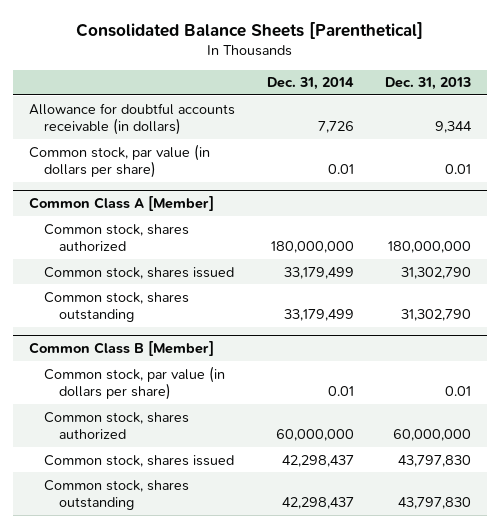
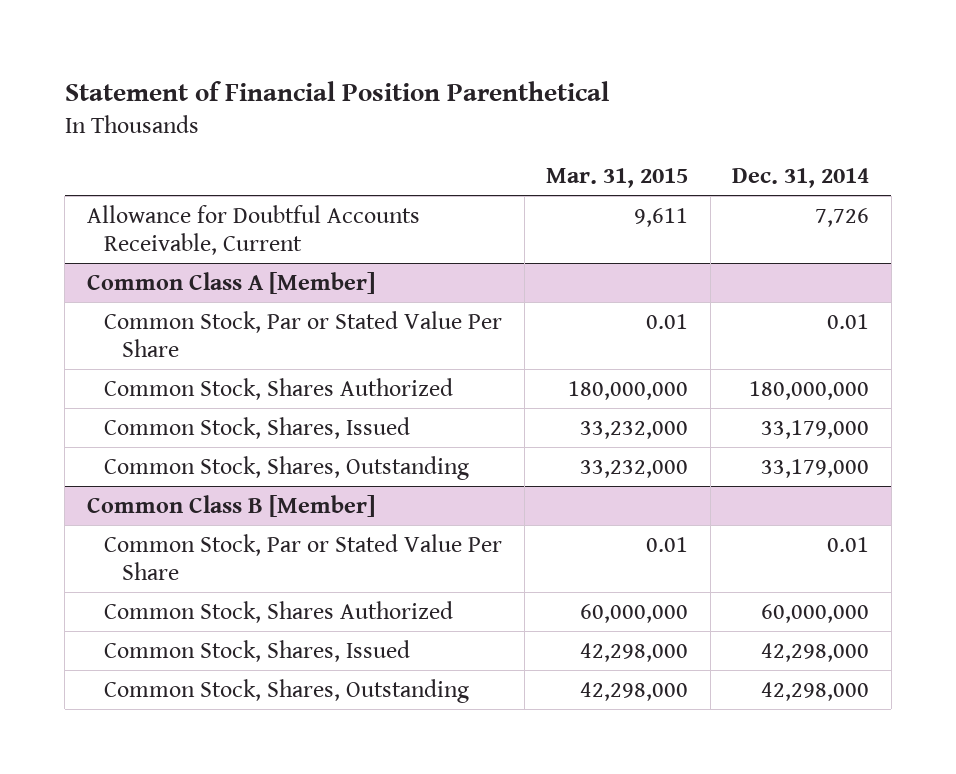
[76,21,424,39] Consolidated Balance Sheets [Parenthetical] -> [64,81,609,102] Statement of Financial Position Parenthetical
[385,77,472,91] Dec. 31, 2013 -> none
none -> [546,167,689,188] Mar. 31, 2015
[28,143,210,179] Common stock, par value (in dollars per share) -> none
[28,102,235,136] Allowance for doubtful accounts receivable (in dollars) -> [86,204,420,255] Allowance for Doubtful Accounts Receivable, Current
none -> [104,310,503,357] Common Stock, Par or Stated Value Per Share
[43,223,189,252] Common stock, shares authorized -> [104,377,454,400] Common Stock, Shares Authorized
[43,266,234,279] Common stock, shares issued -> [104,416,411,439] Common Stock, Shares, Issued
[283,266,354,279] 33,179,499 -> [761,419,870,439] 33,179,000
[43,291,189,323] Common stock, shares outstanding -> [104,455,470,480] Common Stock, Shares, Outstanding
[283,309,354,322] 33,179,499 -> [761,458,870,478] 33,179,000
[43,365,225,401] Common stock, par value (in dollars per share) -> [104,533,503,580] Common Stock, Par or Stated Value Per Share
[43,411,189,440] Common stock, shares authorized -> [104,600,454,623] Common Stock, Shares Authorized
[43,454,234,467] Common stock, shares issued -> [104,639,411,662] Common Stock, Shares, Issued
[281,454,354,467] 42,298,437 -> [761,642,870,662] 42,298,000
[43,479,189,511] Common stock, shares outstanding -> [104,678,470,703] Common Stock, Shares, Outstanding
[281,497,354,510] 42,298,437 -> [761,681,870,701] 42,298,000

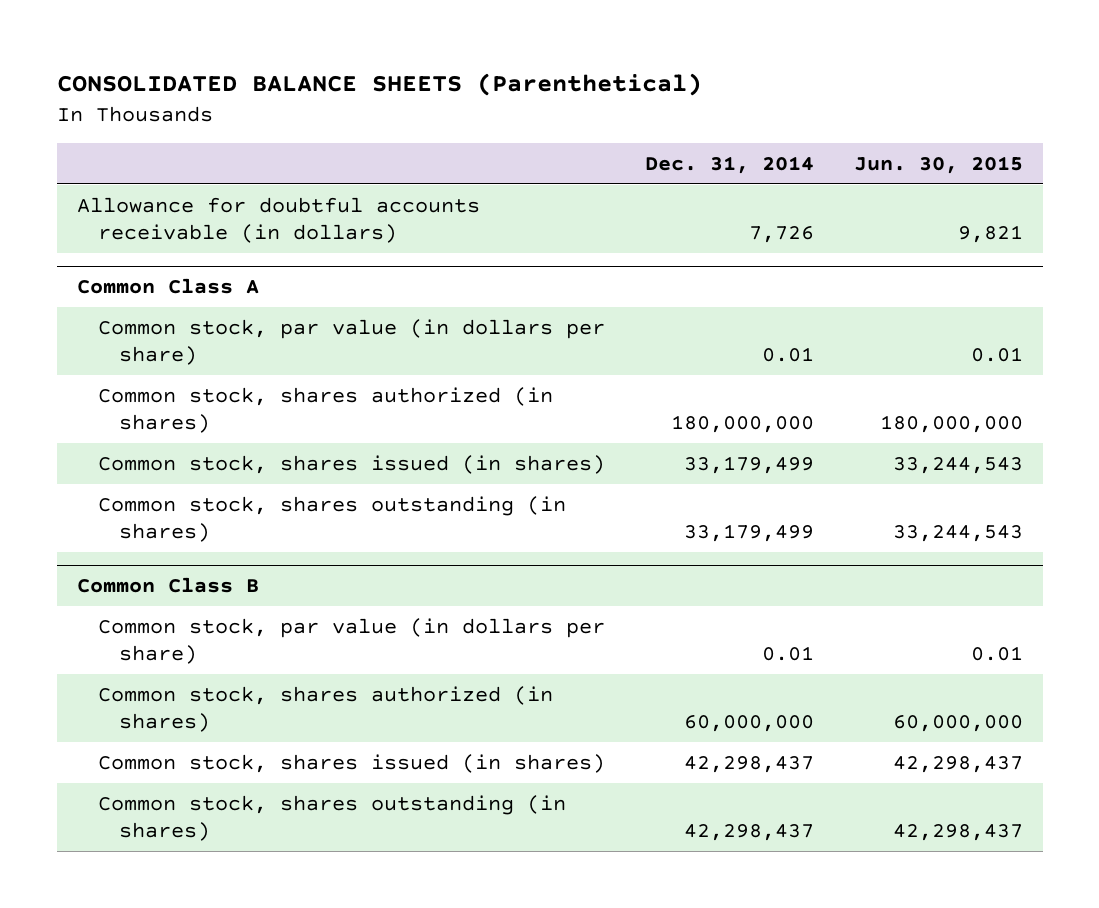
[64,81,609,102] Statement of Financial Position Parenthetical -> [56,73,702,97] CONSOLIDATED BALANCE SHEETS (Parenthetical)
[546,167,689,188] Mar. 31, 2015 -> none
none -> [853,156,1023,175] Jun. 30, 2015
[86,204,420,255] Allowance for Doubtful Accounts Receivable, Current -> [76,196,480,243] Allowance for doubtful accounts receivable (in dollars)
[86,271,375,294] Common Class A [Member] -> [76,278,259,295] Common Class A
[104,310,503,357] Common Stock, Par or Stated Value Per Share -> [97,318,605,365] Common stock, par value (in dollars per share)
[104,377,454,400] Common Stock, Shares Authorized -> [97,386,553,433] Common stock, shares authorized (in shares)
[104,416,411,439] Common Stock, Shares, Issued -> [97,454,605,474] Common stock, shares issued (in shares)
[761,419,870,439] 33,179,000 -> [683,455,814,474] 33,179,499
[104,455,470,480] Common Stock, Shares, Outstanding -> [97,495,566,542] Common stock, shares outstanding (in shares)
[761,458,870,478] 33,179,000 -> [683,523,814,542] 33,179,499
[86,494,375,517] Common Class B [Member] -> [76,577,259,594] Common Class B
[104,533,503,580] Common Stock, Par or Stated Value Per Share -> [97,617,605,664] Common stock, par value (in dollars per share)
[104,600,454,623] Common Stock, Shares Authorized -> [97,685,553,732] Common stock, shares authorized (in shares)
[104,639,411,662] Common Stock, Shares, Issued -> [97,753,605,773] Common stock, shares issued (in shares)
[761,642,870,662] 42,298,000 -> [683,755,814,773] 42,298,437
[104,678,470,703] Common Stock, Shares, Outstanding -> [97,794,566,841] Common stock, shares outstanding (in shares)
[761,681,870,701] 42,298,000 -> [683,823,814,841] 42,298,437

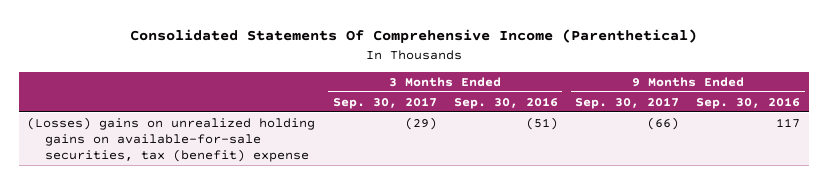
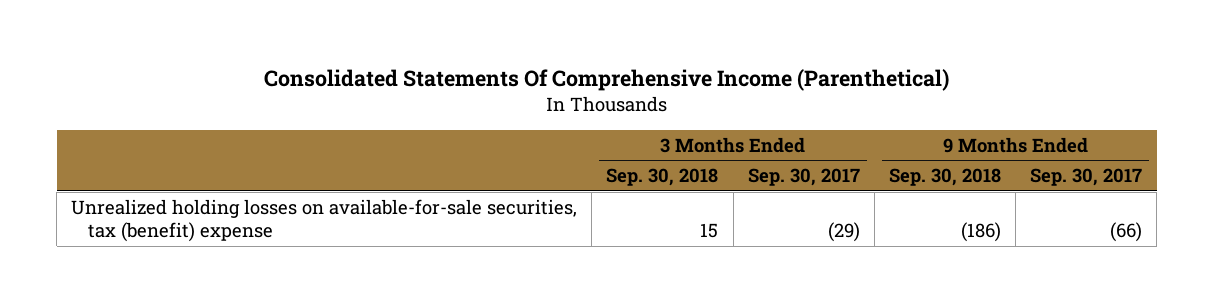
[453,96,558,109] Sep. 30, 2016 -> none
[696,96,801,109] Sep. 30, 2016 -> none
none -> [606,168,719,187] Sep. 30, 2018
none -> [888,168,1001,187] Sep. 30, 2018
[27,116,316,163] (Losses) gains on unrealized holding gains on available-for-sale securities, tax (benefit) expense -> [71,199,578,243] Unrealized holding losses on available-for-sale securities, tax (benefit) expense

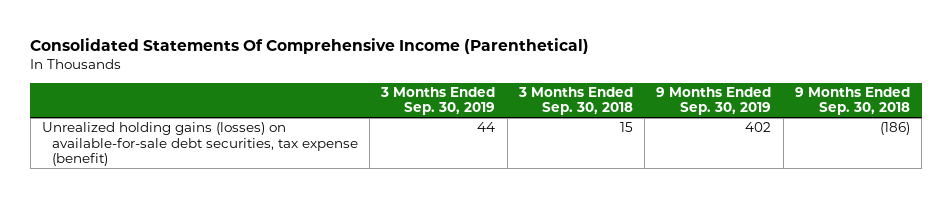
[747,168,860,187] Sep. 30, 2017 -> none
[1030,168,1143,187] Sep. 30, 2017 -> none
none -> [380,86,496,116] 3 Months Ended Sep. 30, 2019
none -> [656,86,772,116] 9 Months Ended Sep. 30, 2019
[71,199,578,243] Unrealized holding losses on available-for-sale securities, tax (benefit) expense -> [42,122,358,167] Unrealized holding gains (losses) on available-for-sale debt securities, tax expense (benefit)

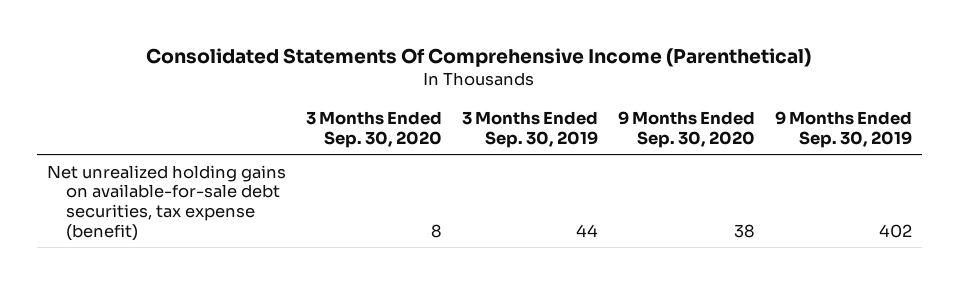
[517,86,633,116] 3 Months Ended Sep. 30, 2018 -> none
[794,86,910,116] 9 Months Ended Sep. 30, 2018 -> none
none -> [305,111,442,149] 3 Months Ended Sep. 30, 2020
none -> [617,111,755,149] 9 Months Ended Sep. 30, 2020
[42,122,358,167] Unrealized holding gains (losses) on available-for-sale debt securities, tax expense (benefit) -> [46,164,286,241] Net unrealized holding gains on available-for-sale debt securities, tax expense (benefit)

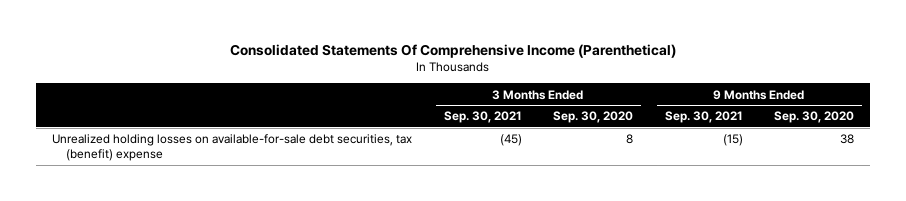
[461,111,598,149] 3 Months Ended Sep. 30, 2019 -> none
[774,111,912,149] 9 Months Ended Sep. 30, 2019 -> none
none -> [443,111,522,124] Sep. 30, 2021
none -> [664,111,743,124] Sep. 30, 2021
[46,164,286,241] Net unrealized holding gains on available-for-sale debt securities, tax expense (benefit) -> [52,134,413,162] Unrealized holding losses on available-for-sale debt securities, tax (benefit) expense

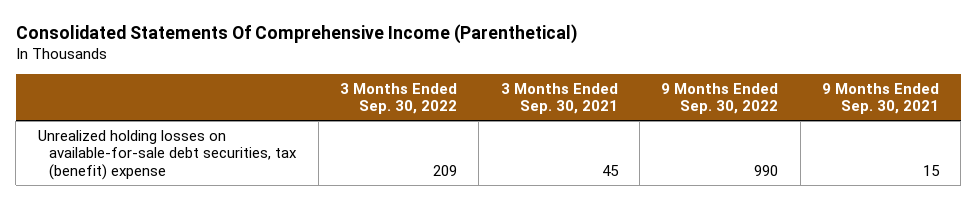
[553,111,634,124] Sep. 30, 2020 -> none
[774,111,855,124] Sep. 30, 2020 -> none
none -> [339,82,457,115] 3 Months Ended Sep. 30, 2022
none -> [661,82,779,115] 9 Months Ended Sep. 30, 2022
[499,134,522,147] (45) -> [601,164,619,176] 45
[722,134,743,147] (15) -> [923,164,941,176] 15

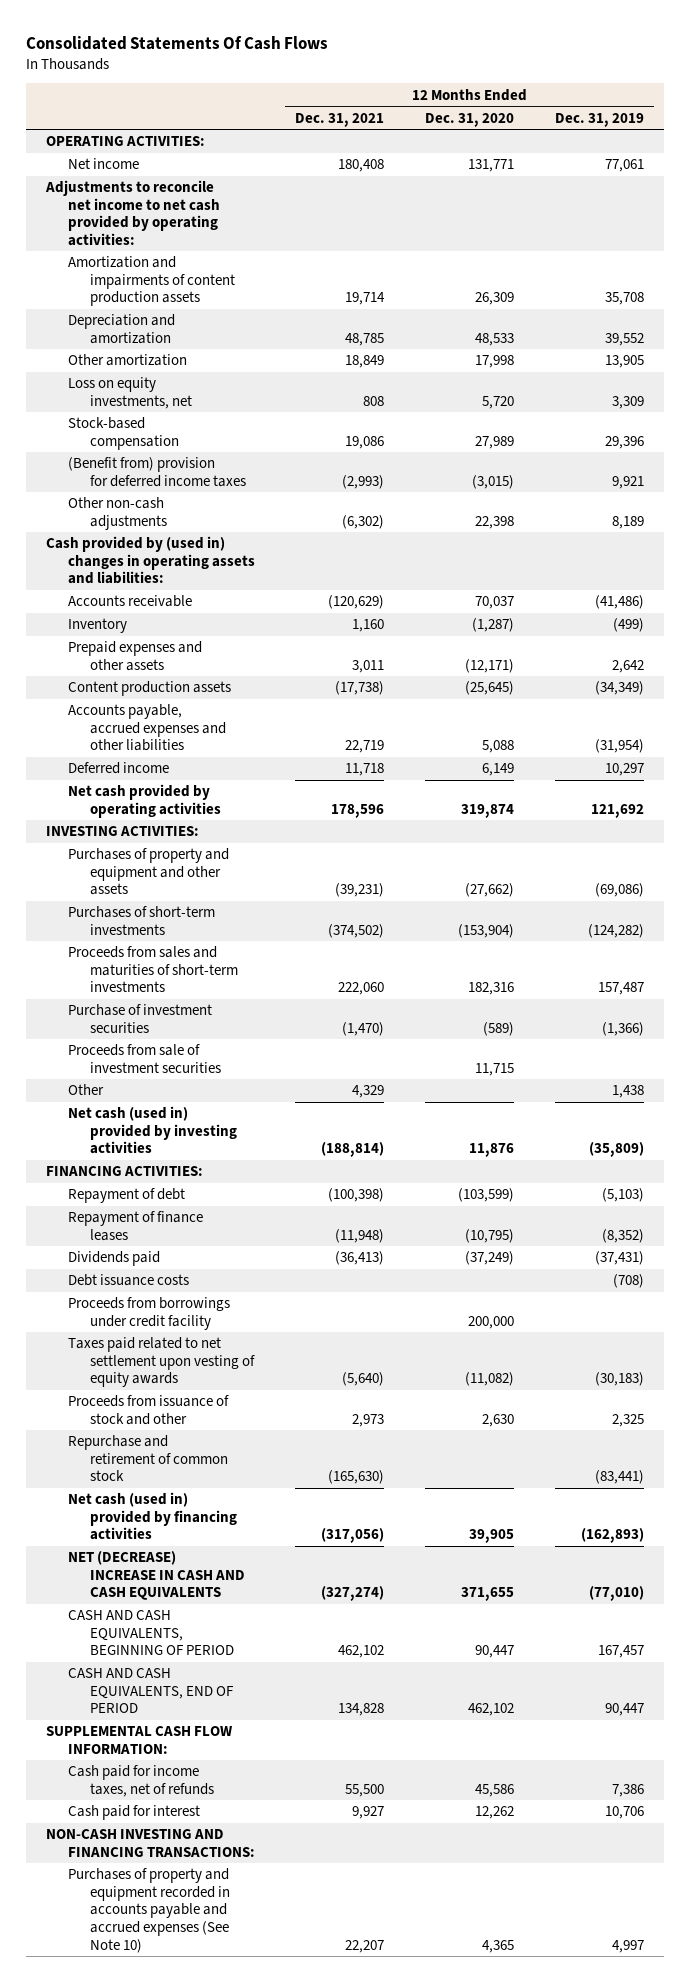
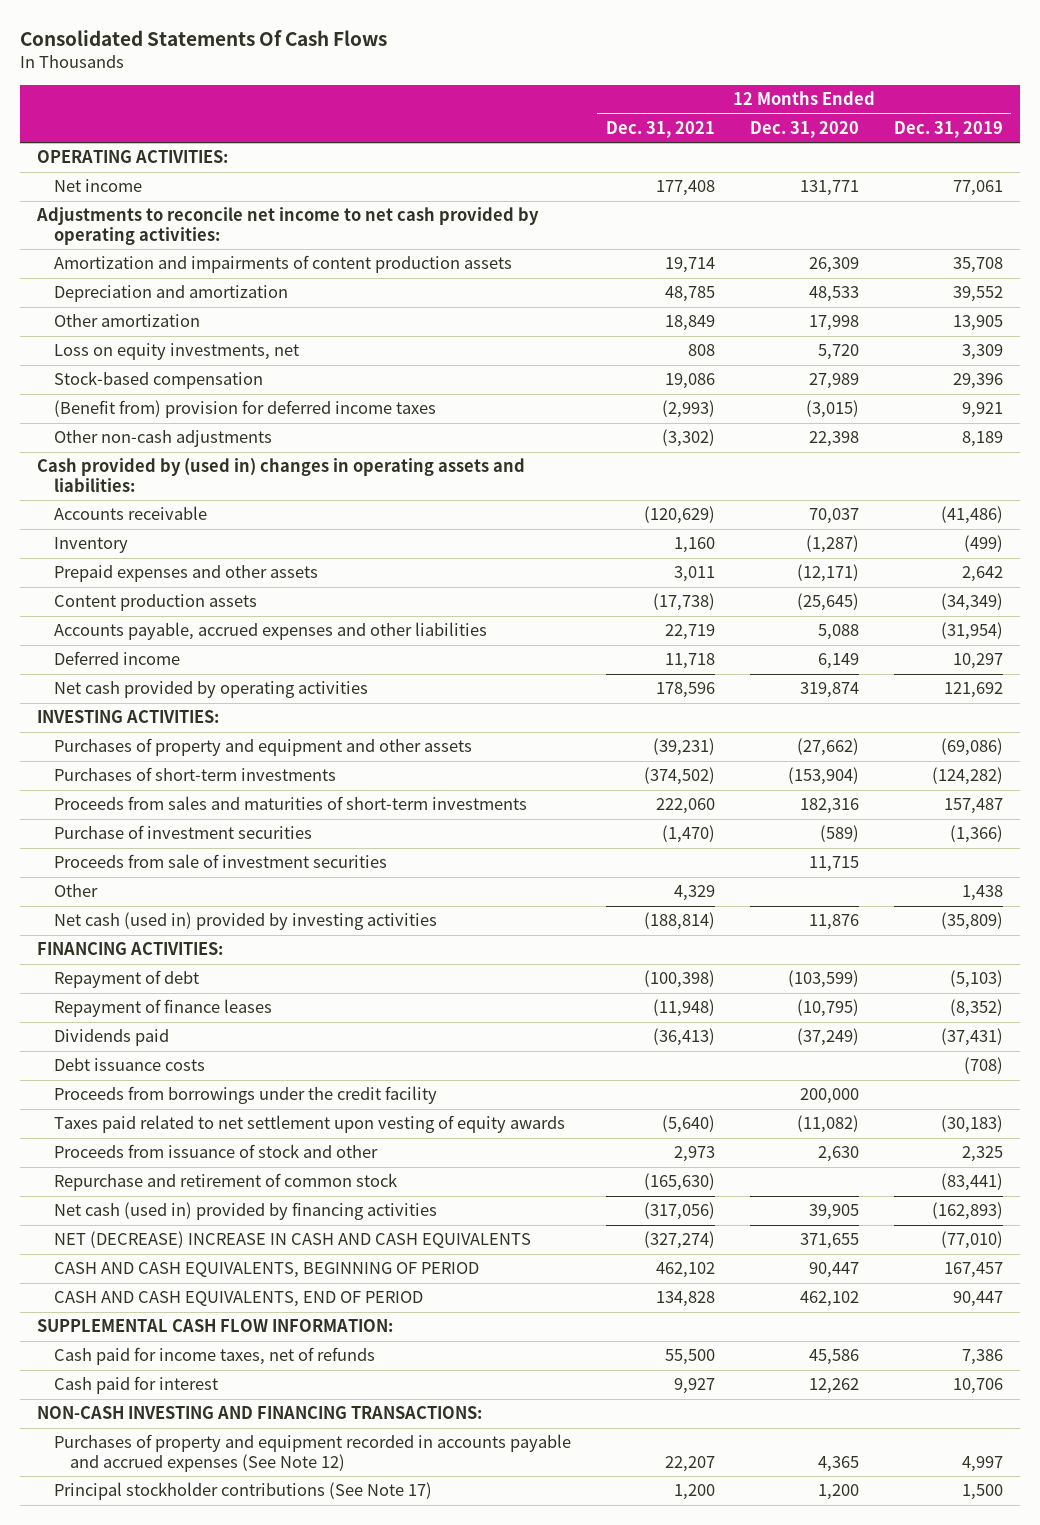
[338,159,385,173] 180,408 -> [655,180,715,197] 177,408
[342,514,385,529] (6,302) -> [661,429,715,448] (3,302)
[67,1297,230,1330] Proceeds from borrowings under credit facility -> [53,1086,437,1105] Proceeds from borrowings under the credit facility
[67,1868,230,1953] Purchases of property and equipment recorded in accounts payable and accrued expenses (See Note 10) -> [53,1434,571,1472] Purchases of property and equipment recorded in accounts payable and accrued expenses (See Note 12)
none -> [53,1482,432,1501] Principal stockholder contributions (See Note 17)

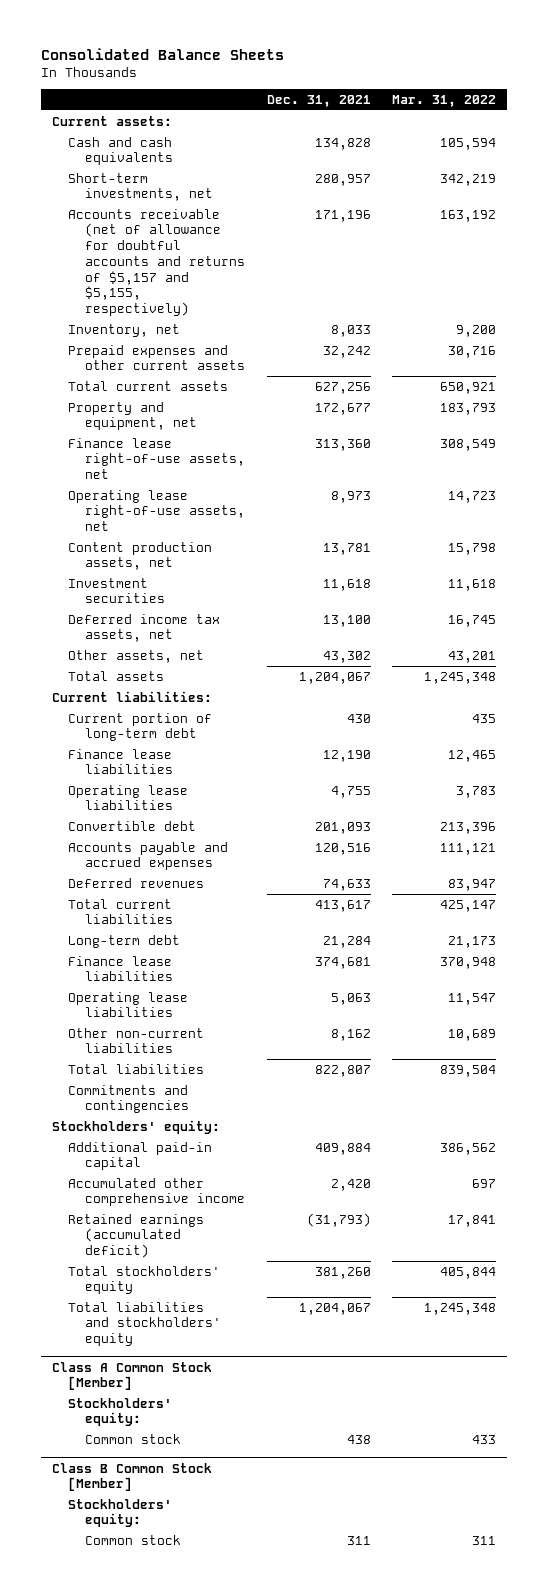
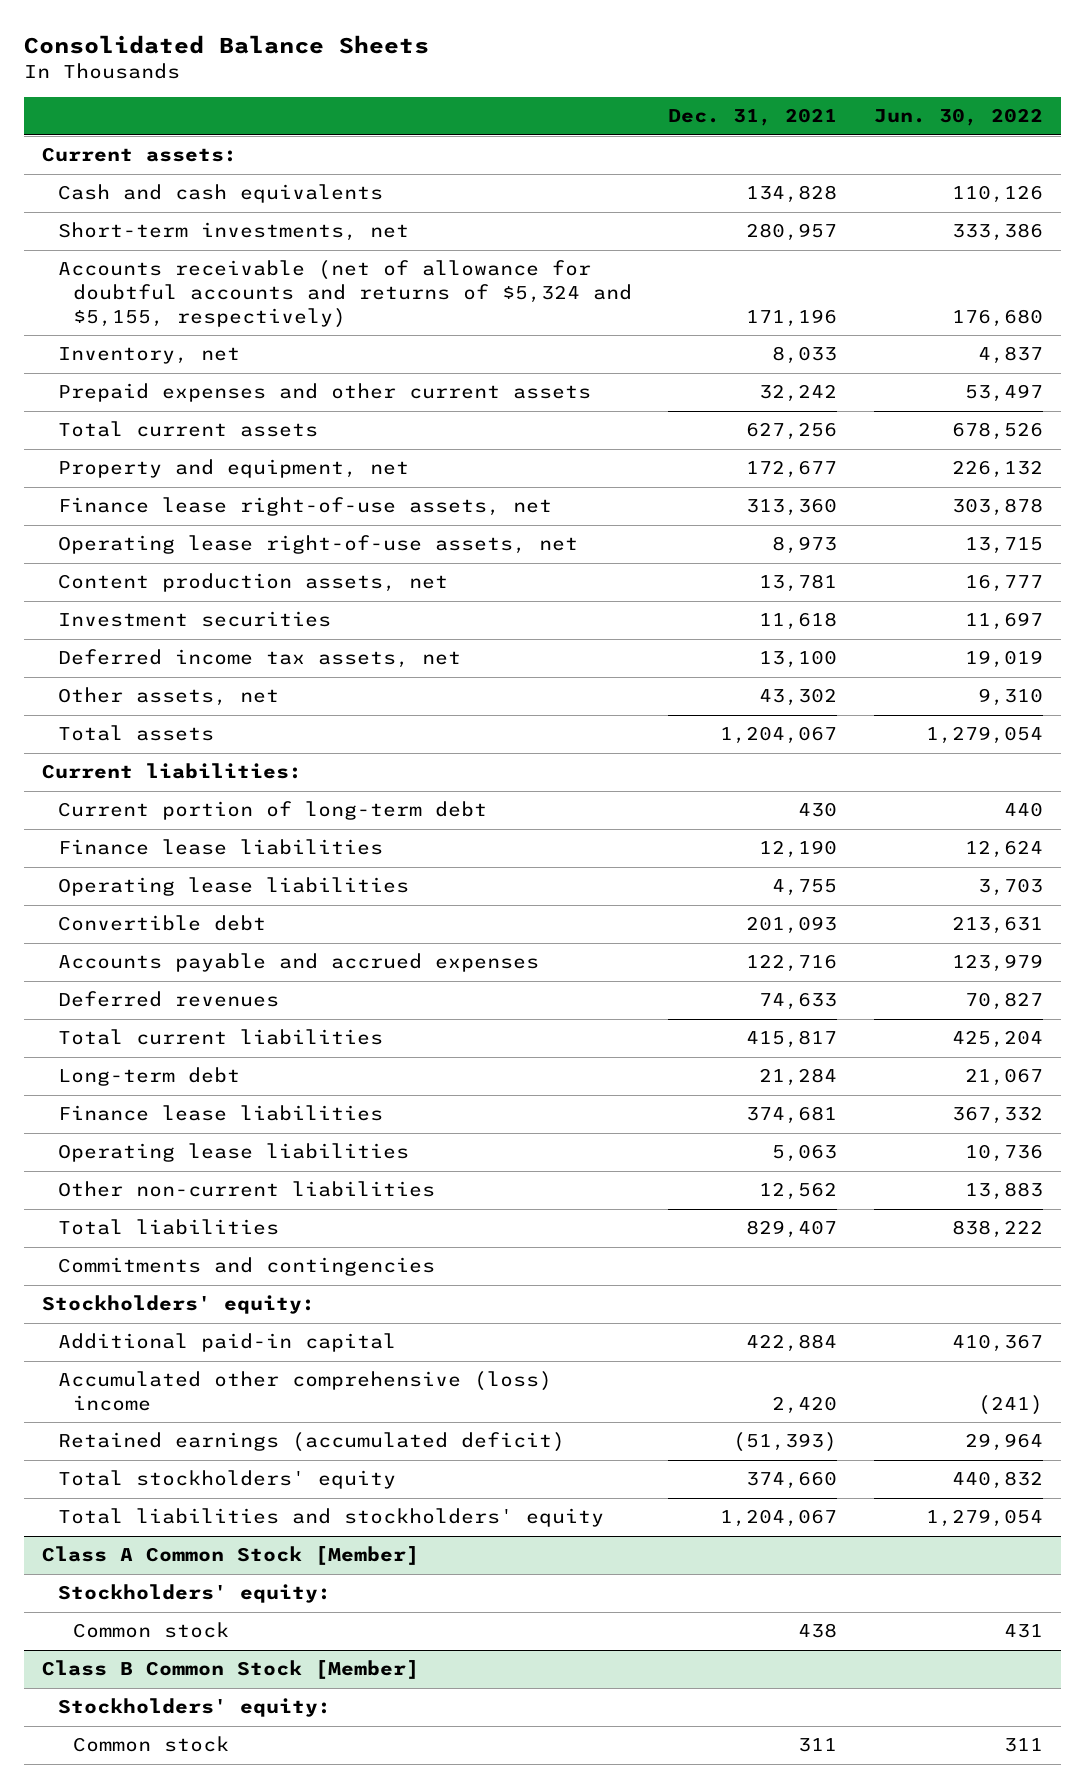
[392,94,497,107] Mar. 31, 2022 -> none
none -> [873,108,1043,127] Jun. 30, 2022
[68,208,245,317] Accounts receivable (net of allowance for doubtful accounts and returns of $5,157 and $5,155, respectively) -> [57,260,633,328] Accounts receivable (net of allowance for doubtful accounts and returns of $5,324 and $5,155, respectively)
[314,842,371,855] 120,516 -> [746,954,838,973] 122,716
[314,899,371,912] 413,617 -> [746,1030,838,1049] 415,817
[330,1028,371,1041] 8,162 -> [759,1182,838,1201] 12,562
[314,1064,371,1077] 822,807 -> [746,1220,838,1239] 829,407
[314,1142,371,1155] 409,884 -> [746,1334,838,1353] 422,884
[68,1177,245,1207] Accumulated other comprehensive income -> [57,1371,552,1412] Accumulated other comprehensive (loss) income
[306,1212,371,1227] (31,793) -> [733,1432,838,1453] (51,393)
[314,1266,371,1279] 381,260 -> [746,1471,838,1490] 374,660

